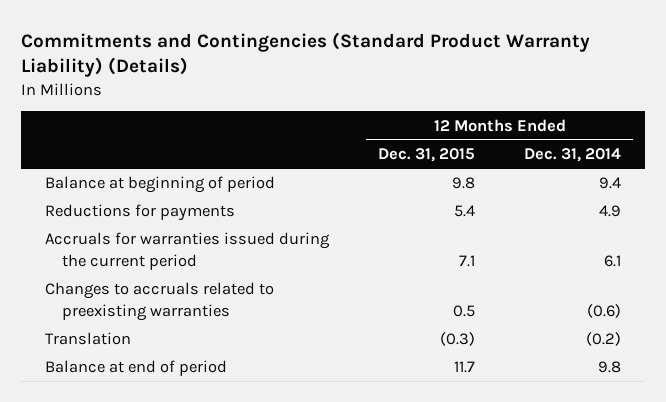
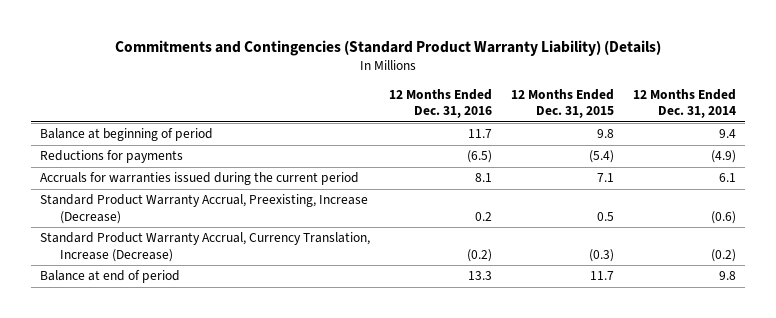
none -> [389,88,493,119] 12 Months Ended Dec. 31, 2016
[454,205,476,218] 5.4 -> [588,150,614,164] (5.4)
[599,205,622,218] 4.9 -> [710,150,736,164] (4.9)
[45,282,275,321] Changes to accruals related to preexisting warranties -> [40,194,369,224] Standard Product Warranty Accrual, Preexisting, Increase (Decrease)
[45,332,132,346] Translation -> [40,232,371,262] Standard Product Warranty Accrual, Currency Translation, Increase (Decrease)

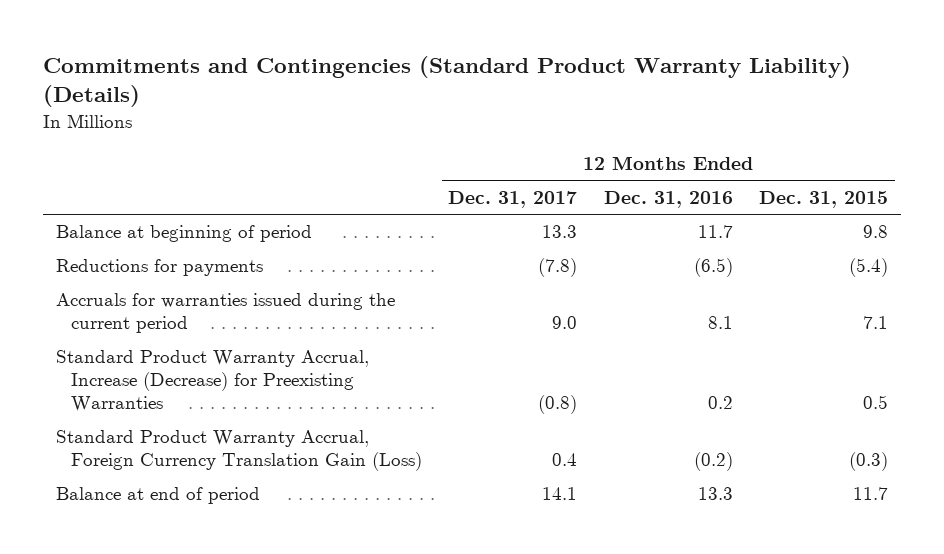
[632,88,736,119] 12 Months Ended Dec. 31, 2014 -> none
none -> [448,190,578,208] Dec. 31, 2017
[40,194,369,224] Standard Product Warranty Accrual, Preexisting, Increase (Decrease) -> [56,350,370,413] Standard Product Warranty Accrual, Increase (Decrease) for Preexisting Warranties
[40,232,371,262] Standard Product Warranty Accrual, Currency Translation, Increase (Decrease) -> [56,430,422,472] Standard Product Warranty Accrual, Foreign Currency Translation Gain (Loss)

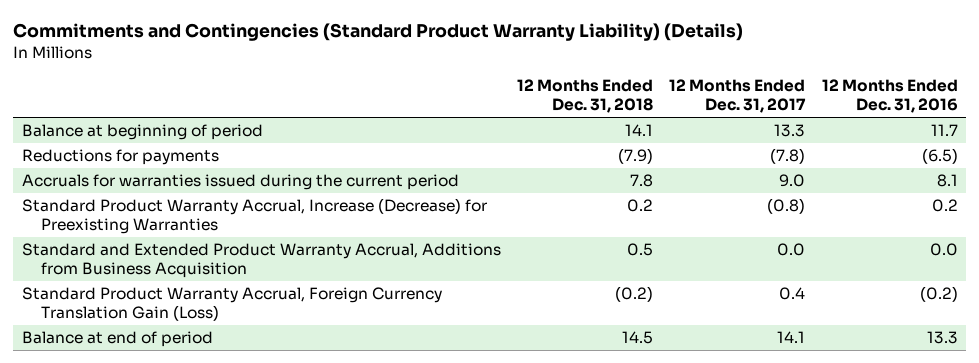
[758,190,888,208] Dec. 31, 2015 -> none
none -> [516,79,653,114] 12 Months Ended Dec. 31, 2018
none -> [21,243,501,279] Standard and Extended Product Warranty Accrual, Additions from Business Acquisition

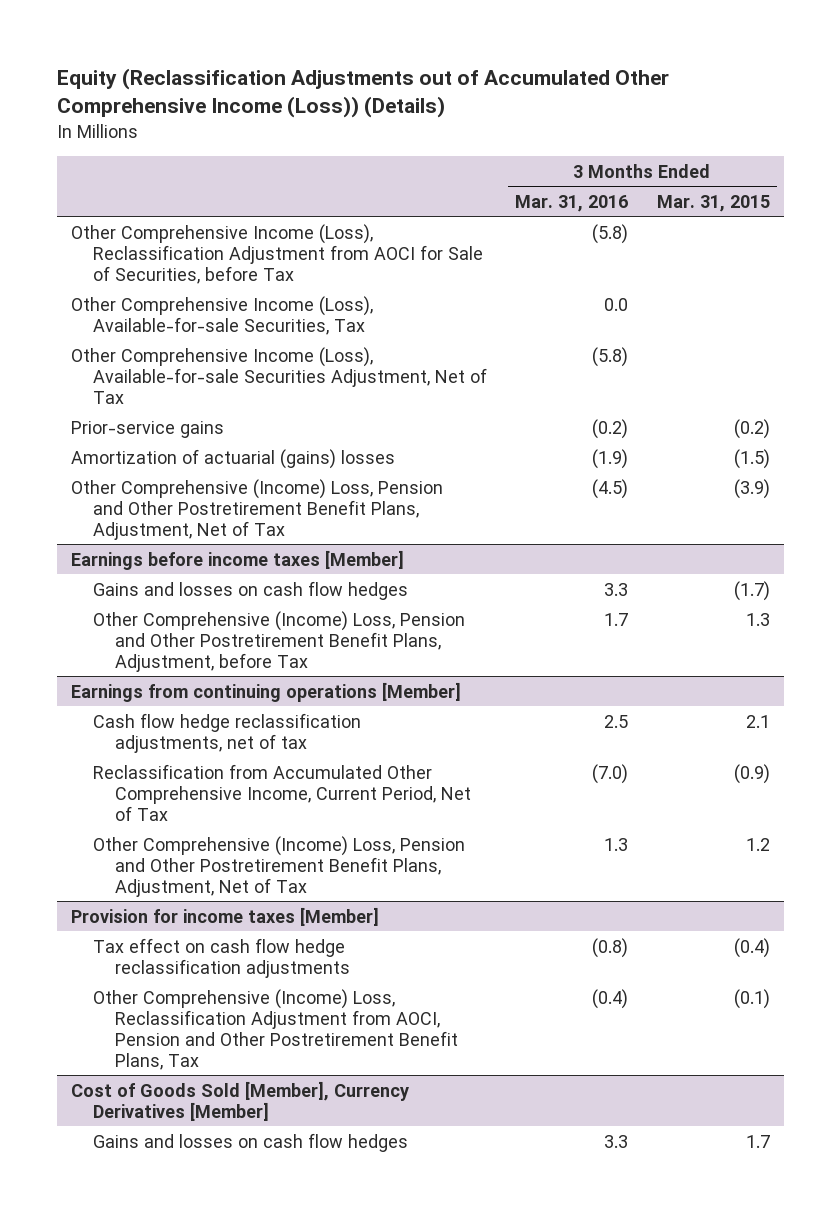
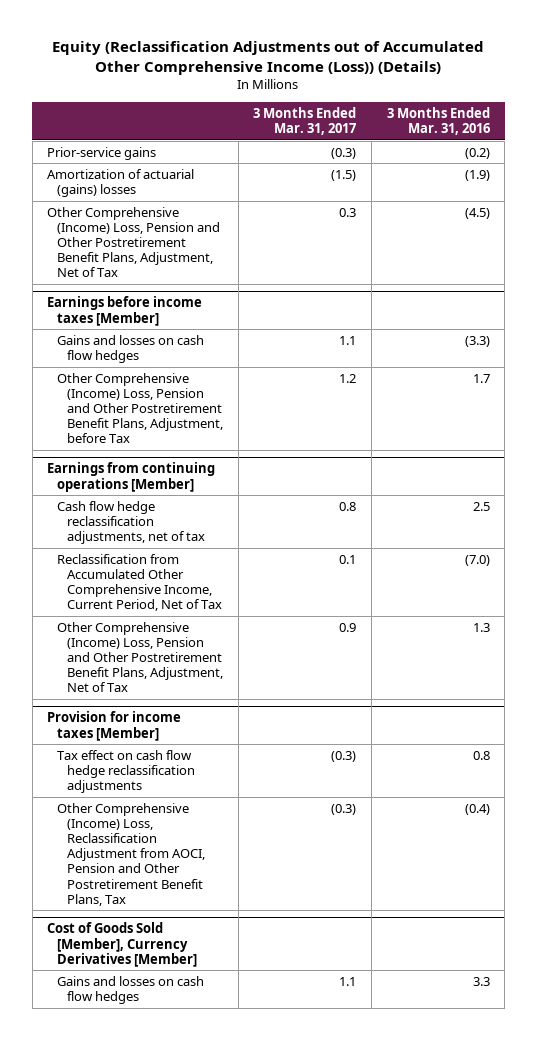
[656,194,770,212] Mar. 31, 2015 -> none
none -> [253,107,357,136] 3 Months Ended Mar. 31, 2017
[70,223,483,284] Other Comprehensive Income (Loss), Reclassification Adjustment from AOCI for Sale of Securities, before Tax -> none
[70,295,373,335] Other Comprehensive Income (Loss), Available-for-sale Securities, Tax -> none
[70,346,487,404] Other Comprehensive Income (Loss), Available-for-sale Securities Adjustment, Net of Tax -> none
[604,582,629,596] 3.3 -> [464,335,490,347] (3.3)
[592,937,629,958] (0.8) -> [472,750,490,760] 0.8

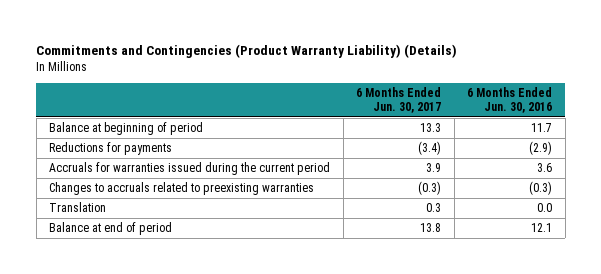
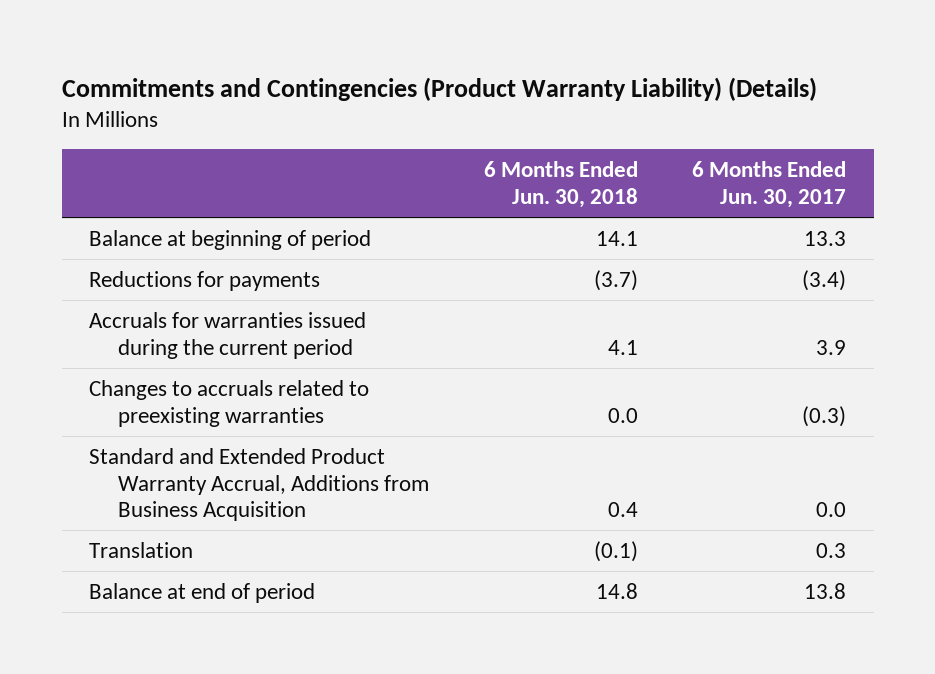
[467,86,553,114] 6 Months Ended Jun. 30, 2016 -> none
none -> [483,161,638,208] 6 Months Ended Jun. 30, 2018
none -> [88,447,430,522] Standard and Extended Product Warranty Accrual, Additions from Business Acquisition

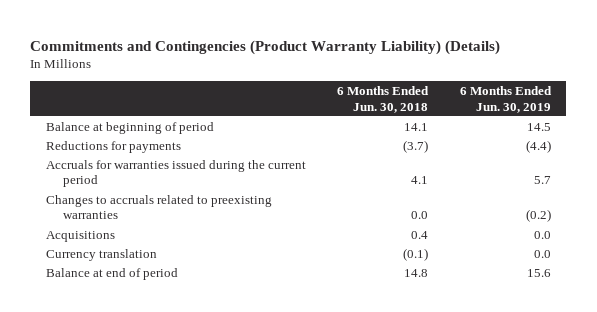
[692,161,847,208] 6 Months Ended Jun. 30, 2017 -> none
none -> [459,85,552,113] 6 Months Ended Jun. 30, 2019
[88,447,430,522] Standard and Extended Product Warranty Accrual, Additions from Business Acquisition -> [46,230,116,242] Acquisitions
[88,541,193,558] Translation -> [46,248,158,261] Currency translation

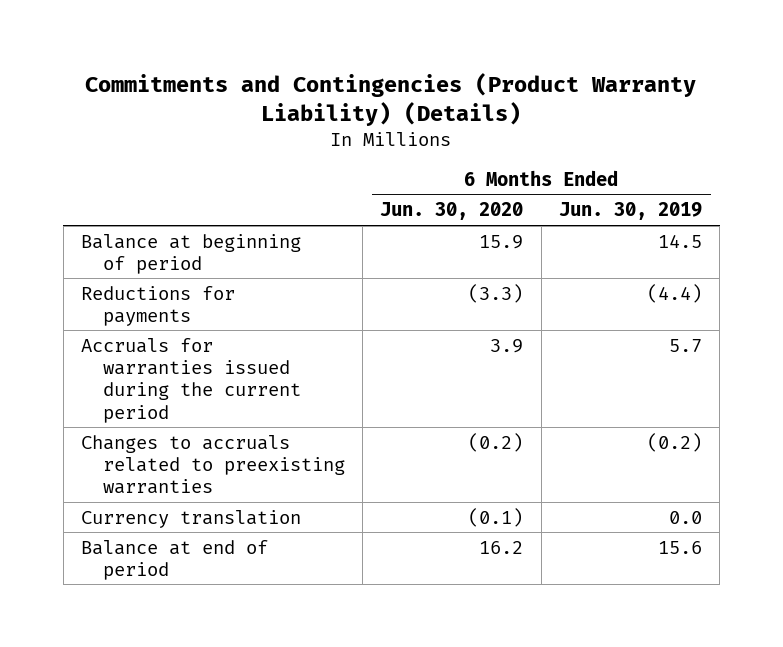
[337,85,430,113] 6 Months Ended Jun. 30, 2018 -> none
none -> [380,202,524,221] Jun. 30, 2020
[46,230,116,242] Acquisitions -> none

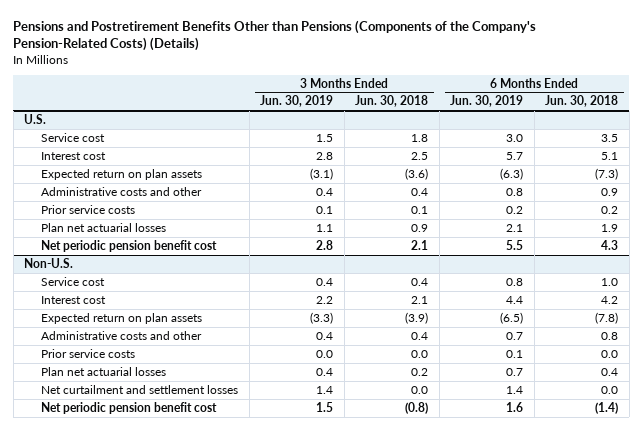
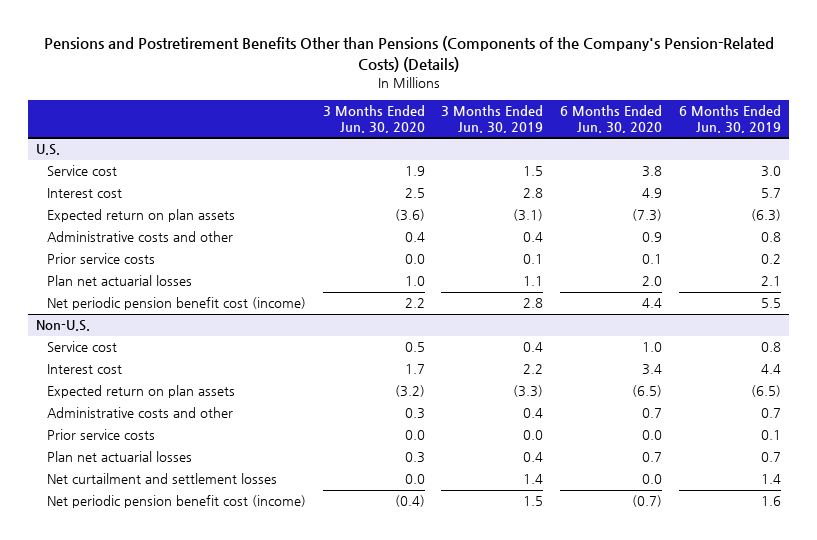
[355,95,429,108] Jun. 30, 2018 -> none
[545,95,619,108] Jun. 30, 2018 -> none
none -> [322,105,425,133] 3 Months Ended Jun. 30, 2020
none -> [560,105,663,133] 6 Months Ended Jun. 30, 2020
[41,239,218,252] Net periodic pension benefit cost -> [46,297,306,311] Net periodic pension benefit cost (income)
[41,401,218,414] Net periodic pension benefit cost -> [46,495,306,509] Net periodic pension benefit cost (income)

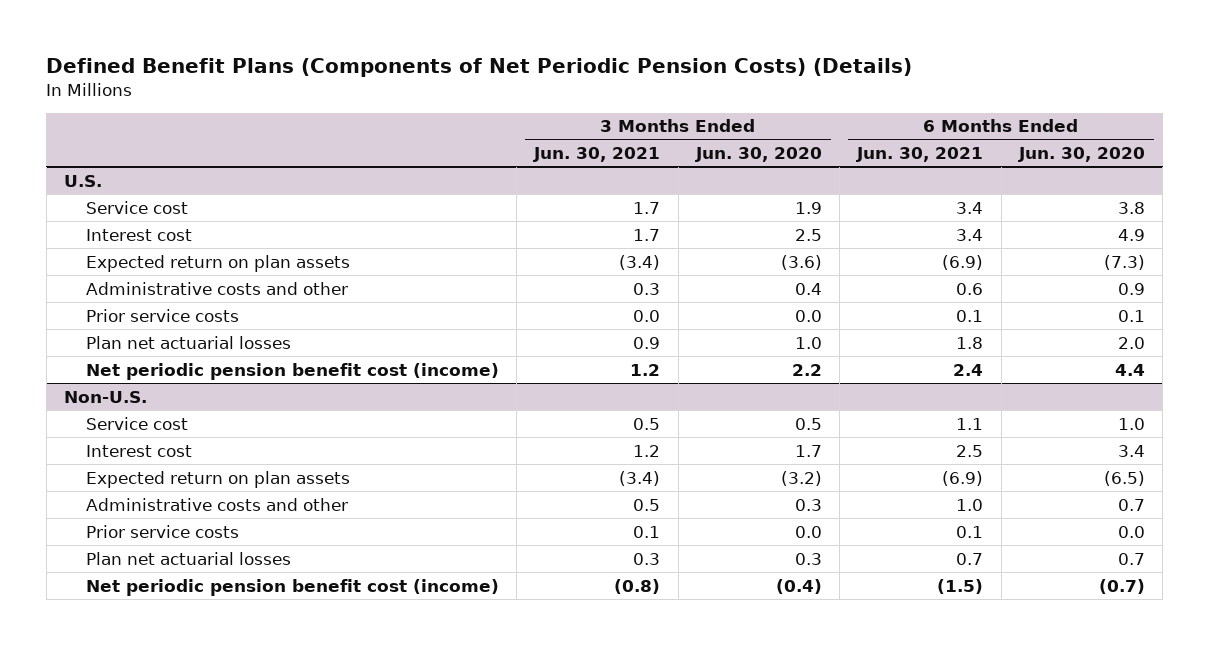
[43,36,774,72] Pensions and Postretirement Benefits Other than Pensions (Components of the Company's Pension-Related Costs) (Details) -> [46,57,913,77] Defined Benefit Plans (Components of Net Periodic Pension Costs) (Details)
[441,105,544,133] 3 Months Ended Jun. 30, 2019 -> none
[678,105,781,133] 6 Months Ended Jun. 30, 2019 -> none
none -> [533,147,661,163] Jun. 30, 2021
none -> [856,147,984,163] Jun. 30, 2021
[46,473,277,485] Net curtailment and settlement losses -> none

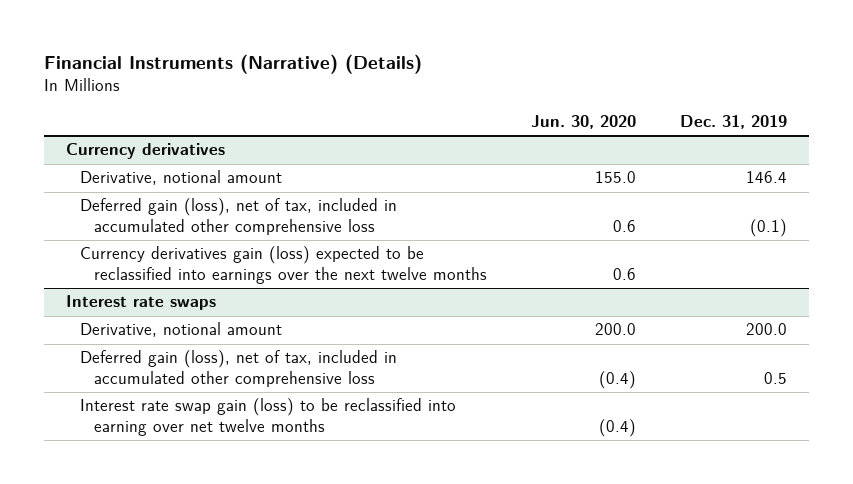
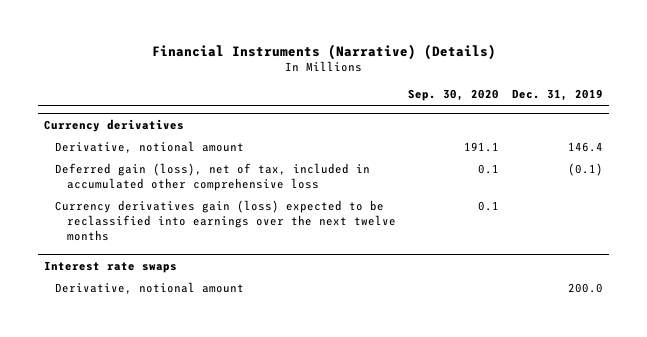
[530,115,636,130] Jun. 30, 2020 -> none
none -> [408,89,500,102] Sep. 30, 2020
[79,350,397,387] Deferred gain (loss), net of tax, included in accumulated other comprehensive loss -> none
[79,398,456,436] Interest rate swap gain (loss) to be reclassified into earning over net twelve months -> none

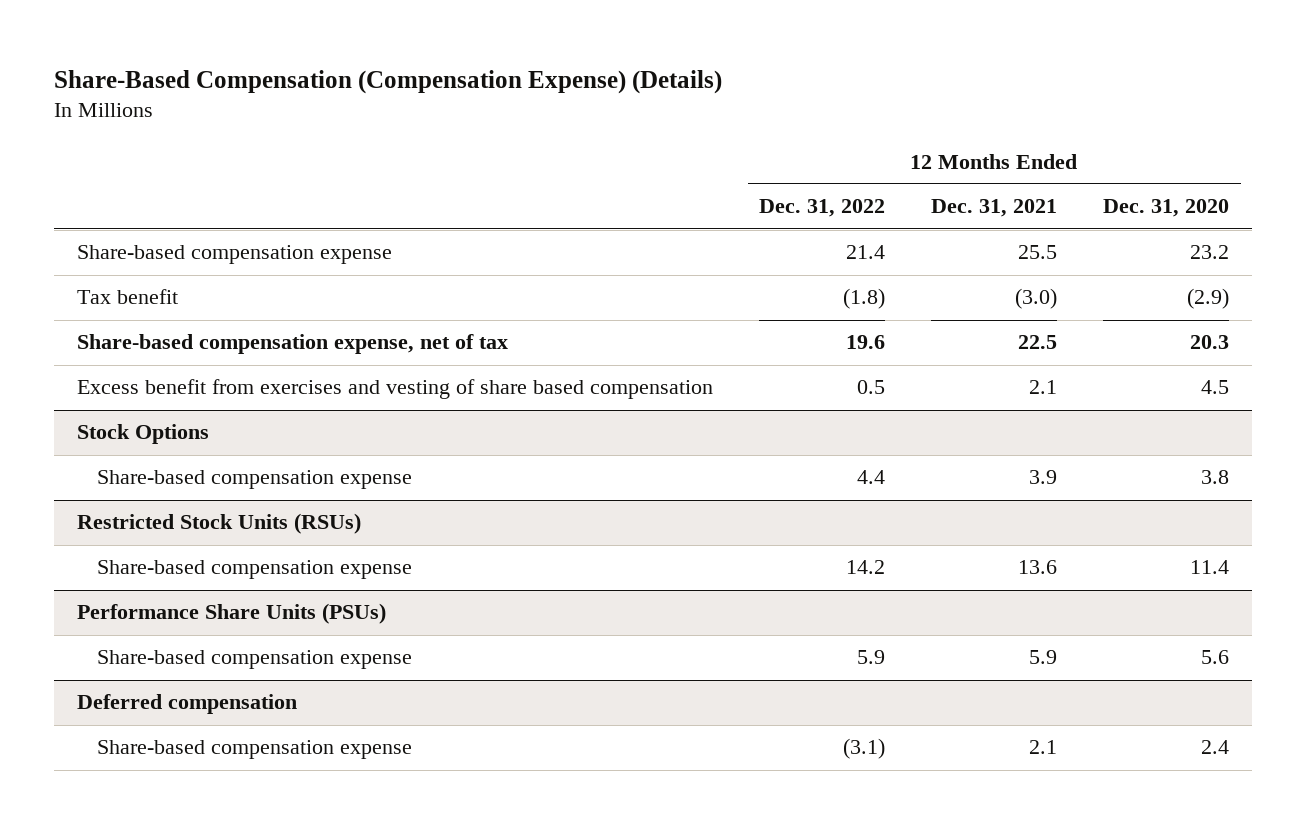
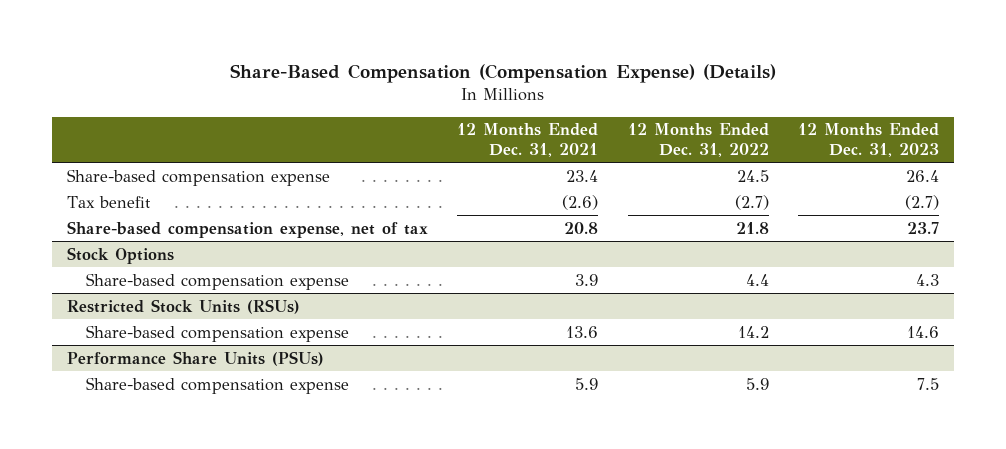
[1103,199,1230,218] Dec. 31, 2020 -> none
none -> [798,123,940,157] 12 Months Ended Dec. 31, 2023
[77,379,714,400] Excess benefit from exercises and vesting of share based compensation -> none
[846,245,886,260] 21.4 -> [736,169,769,182] 24.5
[1018,245,1058,260] 25.5 -> [566,169,599,182] 23.4
[843,288,886,310] (1.8) -> [734,194,769,210] (2.7)
[1015,288,1058,310] (3.0) -> [562,194,599,210] (2.6)
[846,335,886,350] 19.6 -> [735,221,769,234] 21.8
[1018,335,1058,350] 22.5 -> [564,221,599,234] 20.8
[77,694,298,715] Deferred compensation -> none
[96,740,412,760] Share-based compensation expense -> none

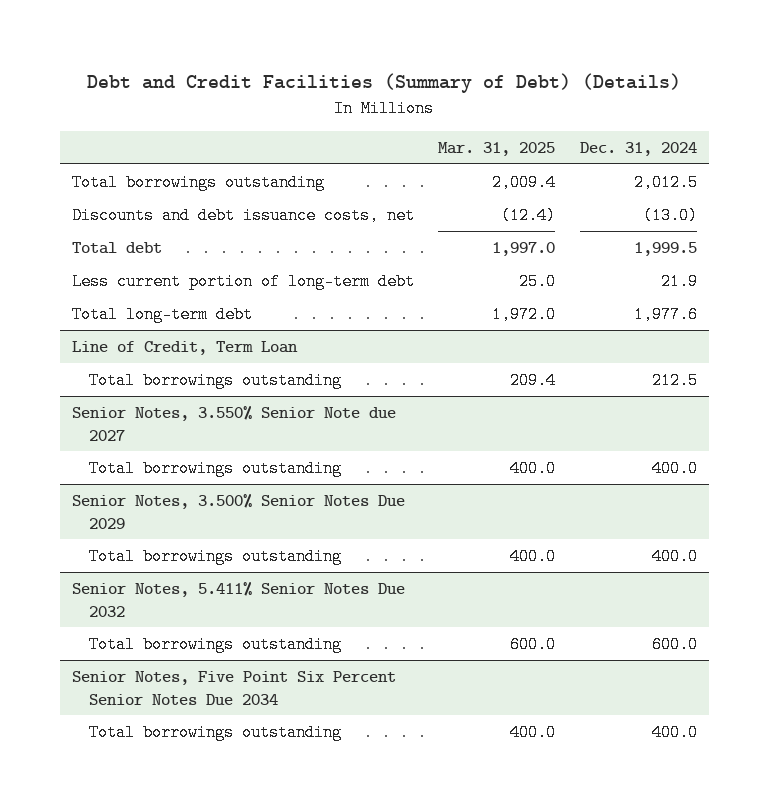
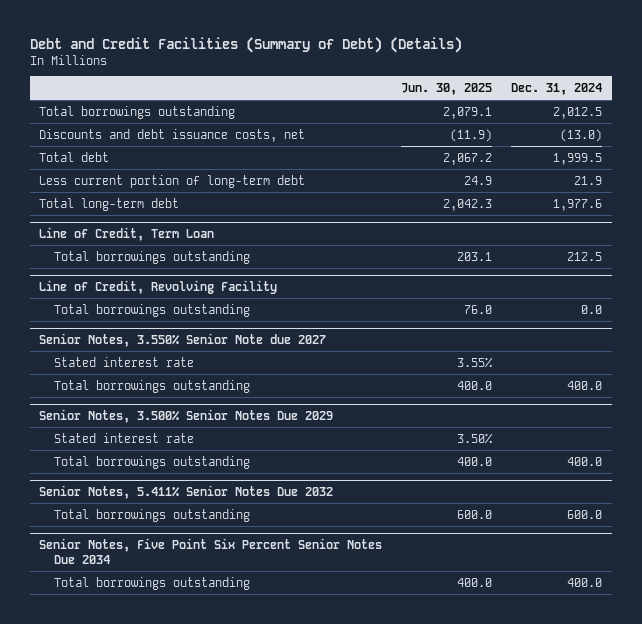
[438,142,556,157] Mar. 31, 2025 -> none
none -> [401,83,493,96] Jun. 30, 2025
none -> [39,280,278,295] Line of Credit, Revolving Facility
none -> [53,303,250,317] Total borrowings outstanding
none -> [53,356,194,367] Stated interest rate
none -> [53,432,194,443] Stated interest rate

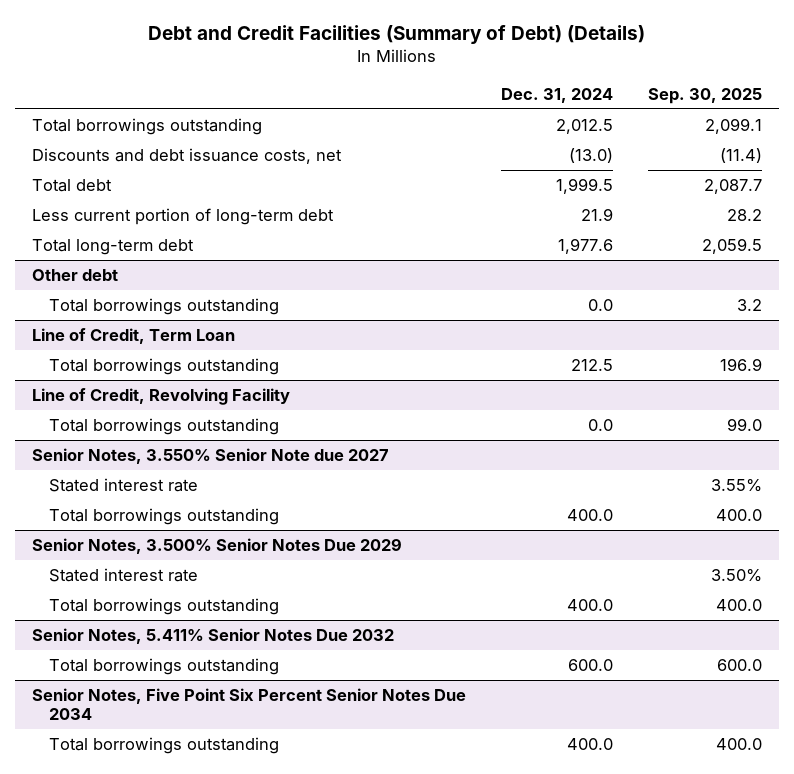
[401,83,493,96] Jun. 30, 2025 -> none
none -> [647,87,762,104] Sep. 30, 2025
none -> [32,268,119,281] Other debt
none -> [49,297,280,315] Total borrowings outstanding

